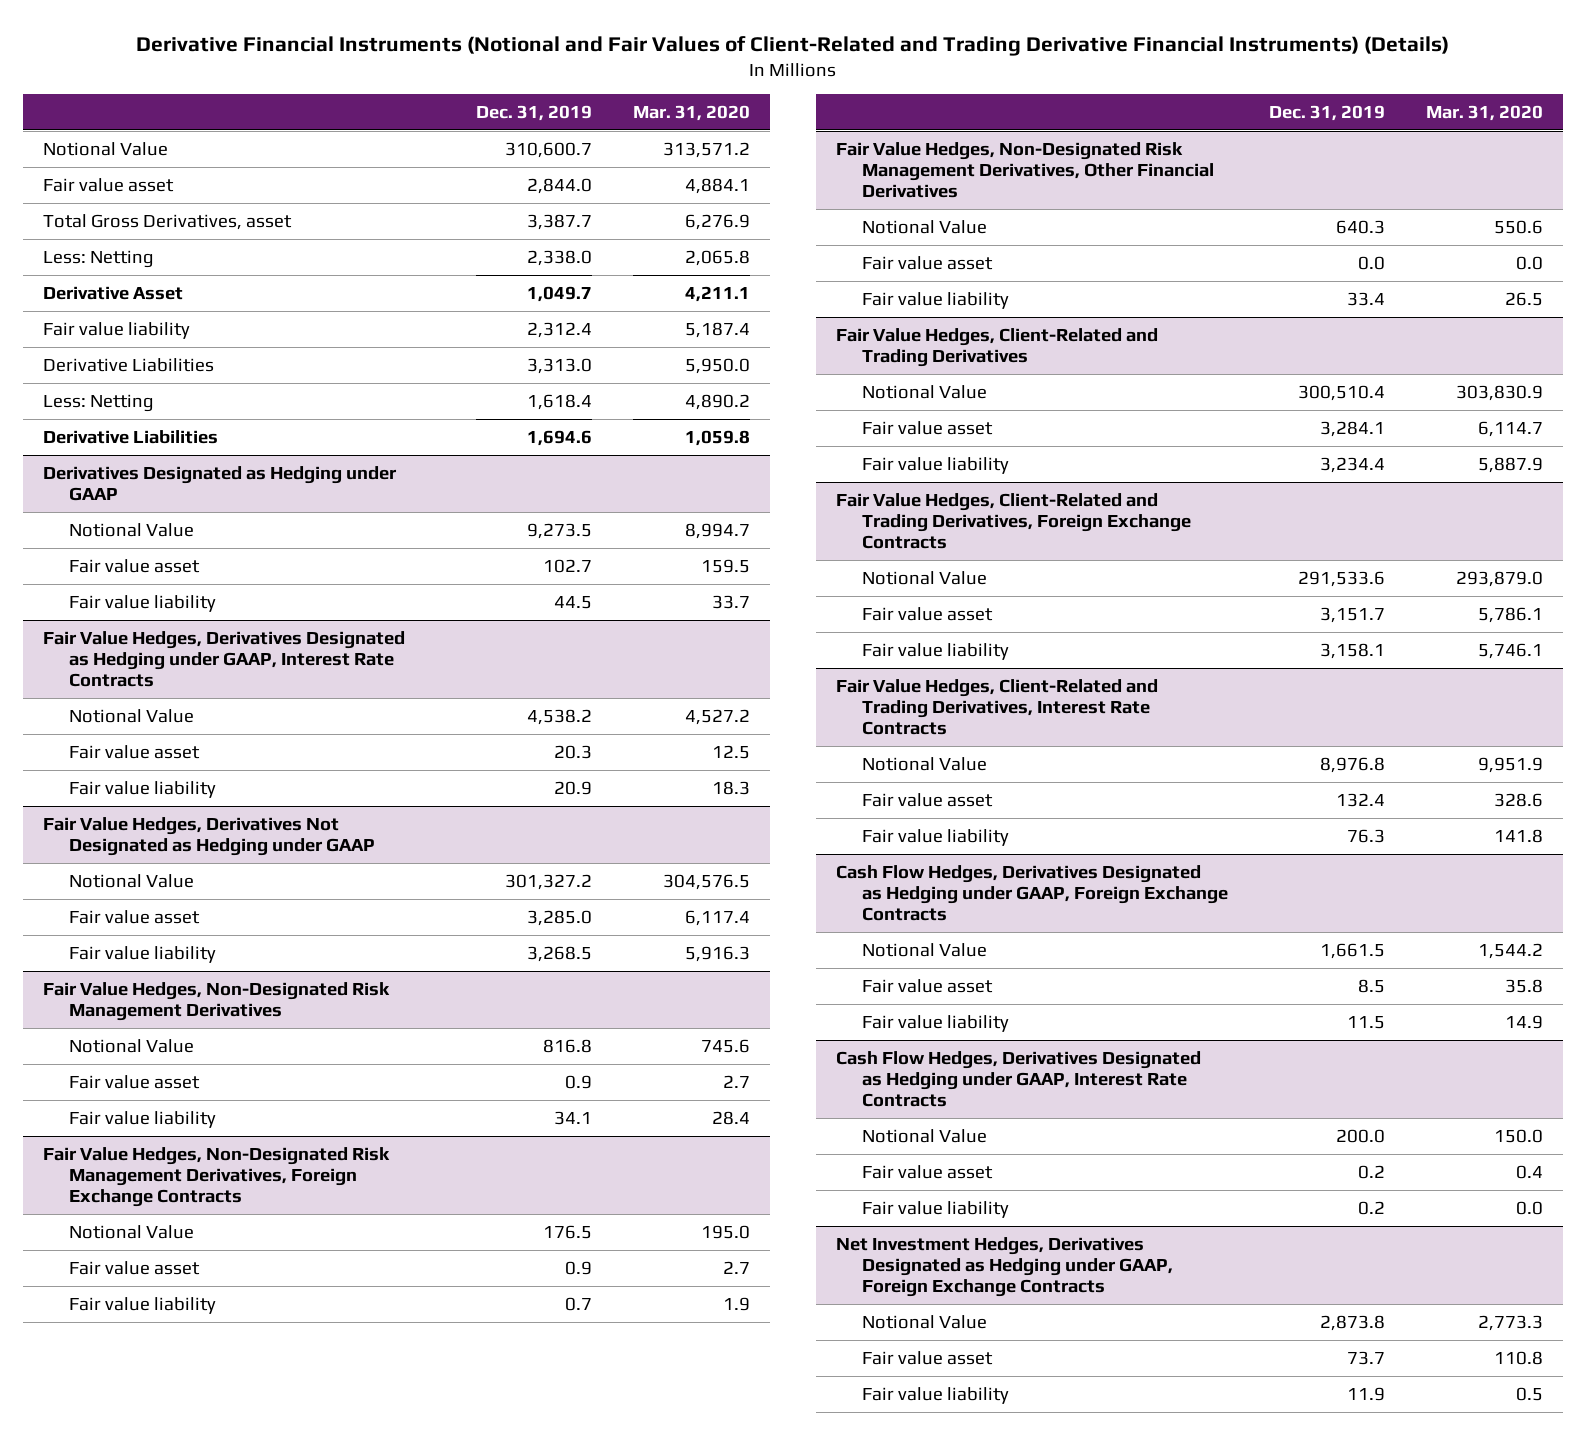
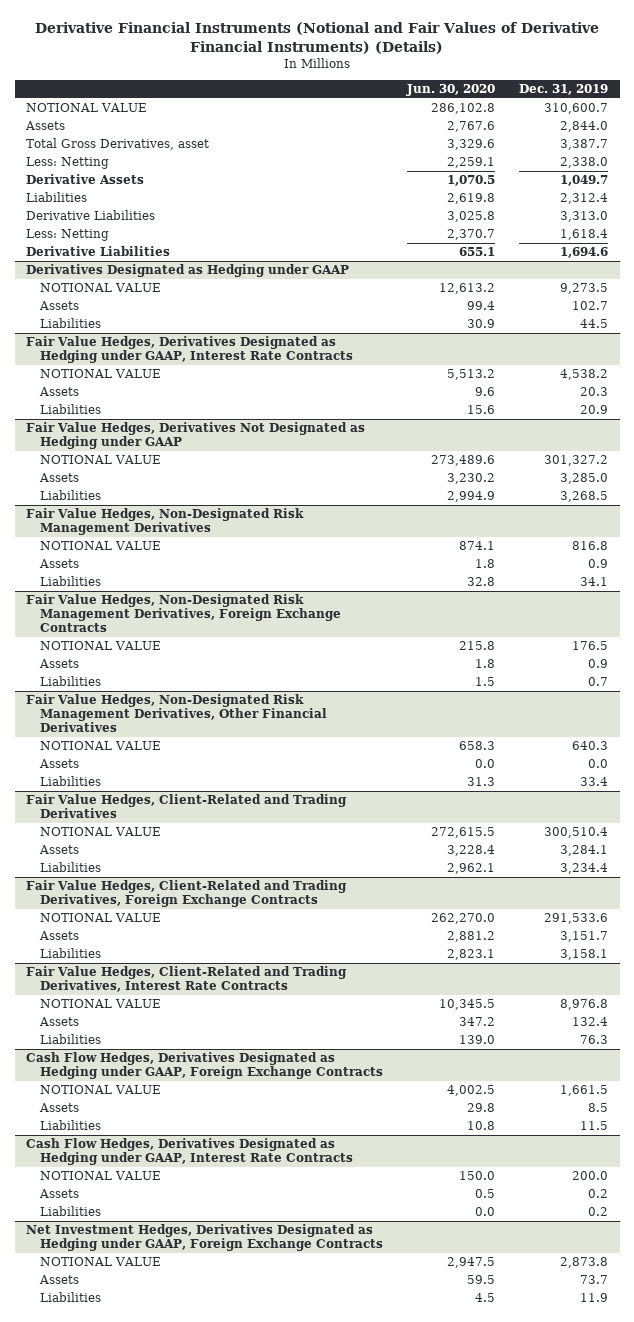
[135,36,1449,57] Derivative Financial Instruments (Notional and Fair Values of Client-Related and Trading Derivative Financial Instruments) (Details) -> [35,22,600,54] Derivative Financial Instruments (Notional and Fair Values of Derivative Financial Instruments) (Details)
[632,105,750,122] Mar. 31, 2020 -> none
none -> [406,84,496,97] Jun. 30, 2020
[42,141,168,156] Notional Value -> [26,103,148,113] NOTIONAL VALUE
[42,177,174,192] Fair value asset -> [25,121,66,131] Assets
[42,285,183,300] Derivative Asset -> [26,174,145,185] Derivative Assets
[42,321,190,339] Fair value liability -> [26,192,88,203] Liabilities
[68,522,194,537] Notional Value -> [40,283,162,293] NOTIONAL VALUE
[68,558,200,573] Fair value asset -> [39,301,80,311] Assets
[68,594,216,612] Fair value liability -> [40,318,102,329] Liabilities
[68,708,194,723] Notional Value -> [40,369,162,379] NOTIONAL VALUE
[68,744,200,759] Fair value asset -> [39,387,80,397] Assets
[68,780,216,798] Fair value liability -> [40,404,102,415] Liabilities
[68,873,194,888] Notional Value -> [40,455,162,465] NOTIONAL VALUE
[68,909,200,924] Fair value asset -> [39,473,80,483] Assets
[68,945,216,963] Fair value liability -> [40,490,102,501] Liabilities
[68,1038,194,1053] Notional Value -> [40,541,162,551] NOTIONAL VALUE
[68,1074,200,1089] Fair value asset -> [39,559,80,569] Assets
[68,1110,216,1128] Fair value liability -> [40,576,102,587] Liabilities
[68,1224,194,1239] Notional Value -> [40,641,162,651] NOTIONAL VALUE
[68,1260,200,1275] Fair value asset -> [39,659,80,669] Assets
[68,1296,216,1314] Fair value liability -> [40,676,102,687] Liabilities
[862,219,988,234] Notional Value -> [40,741,162,751] NOTIONAL VALUE
[862,255,994,270] Fair value asset -> [39,759,80,769] Assets
[862,291,1010,309] Fair value liability -> [40,776,102,787] Liabilities
[862,384,988,399] Notional Value -> [40,827,162,837] NOTIONAL VALUE
[862,420,994,435] Fair value asset -> [39,845,80,855] Assets
[862,456,1010,474] Fair value liability -> [40,862,102,873] Liabilities
[862,570,988,585] Notional Value -> [40,913,162,923] NOTIONAL VALUE
[862,606,994,621] Fair value asset -> [39,931,80,941] Assets
[862,642,1010,660] Fair value liability -> [40,948,102,959] Liabilities
[862,756,988,771] Notional Value -> [40,999,162,1009] NOTIONAL VALUE
[862,792,994,807] Fair value asset -> [39,1017,80,1027] Assets
[862,828,1010,846] Fair value liability -> [40,1034,102,1045] Liabilities
[862,942,988,957] Notional Value -> [40,1085,162,1095] NOTIONAL VALUE
[862,978,994,993] Fair value asset -> [39,1103,80,1113] Assets
[862,1014,1010,1032] Fair value liability -> [40,1120,102,1131] Liabilities
[862,1128,988,1143] Notional Value -> [40,1171,162,1181] NOTIONAL VALUE
[862,1164,994,1179] Fair value asset -> [39,1189,80,1199] Assets
[862,1200,1010,1218] Fair value liability -> [40,1206,102,1217] Liabilities
[862,1314,988,1329] Notional Value -> [40,1257,162,1267] NOTIONAL VALUE
[862,1350,994,1365] Fair value asset -> [39,1275,80,1285] Assets
[862,1386,1010,1404] Fair value liability -> [40,1292,102,1303] Liabilities

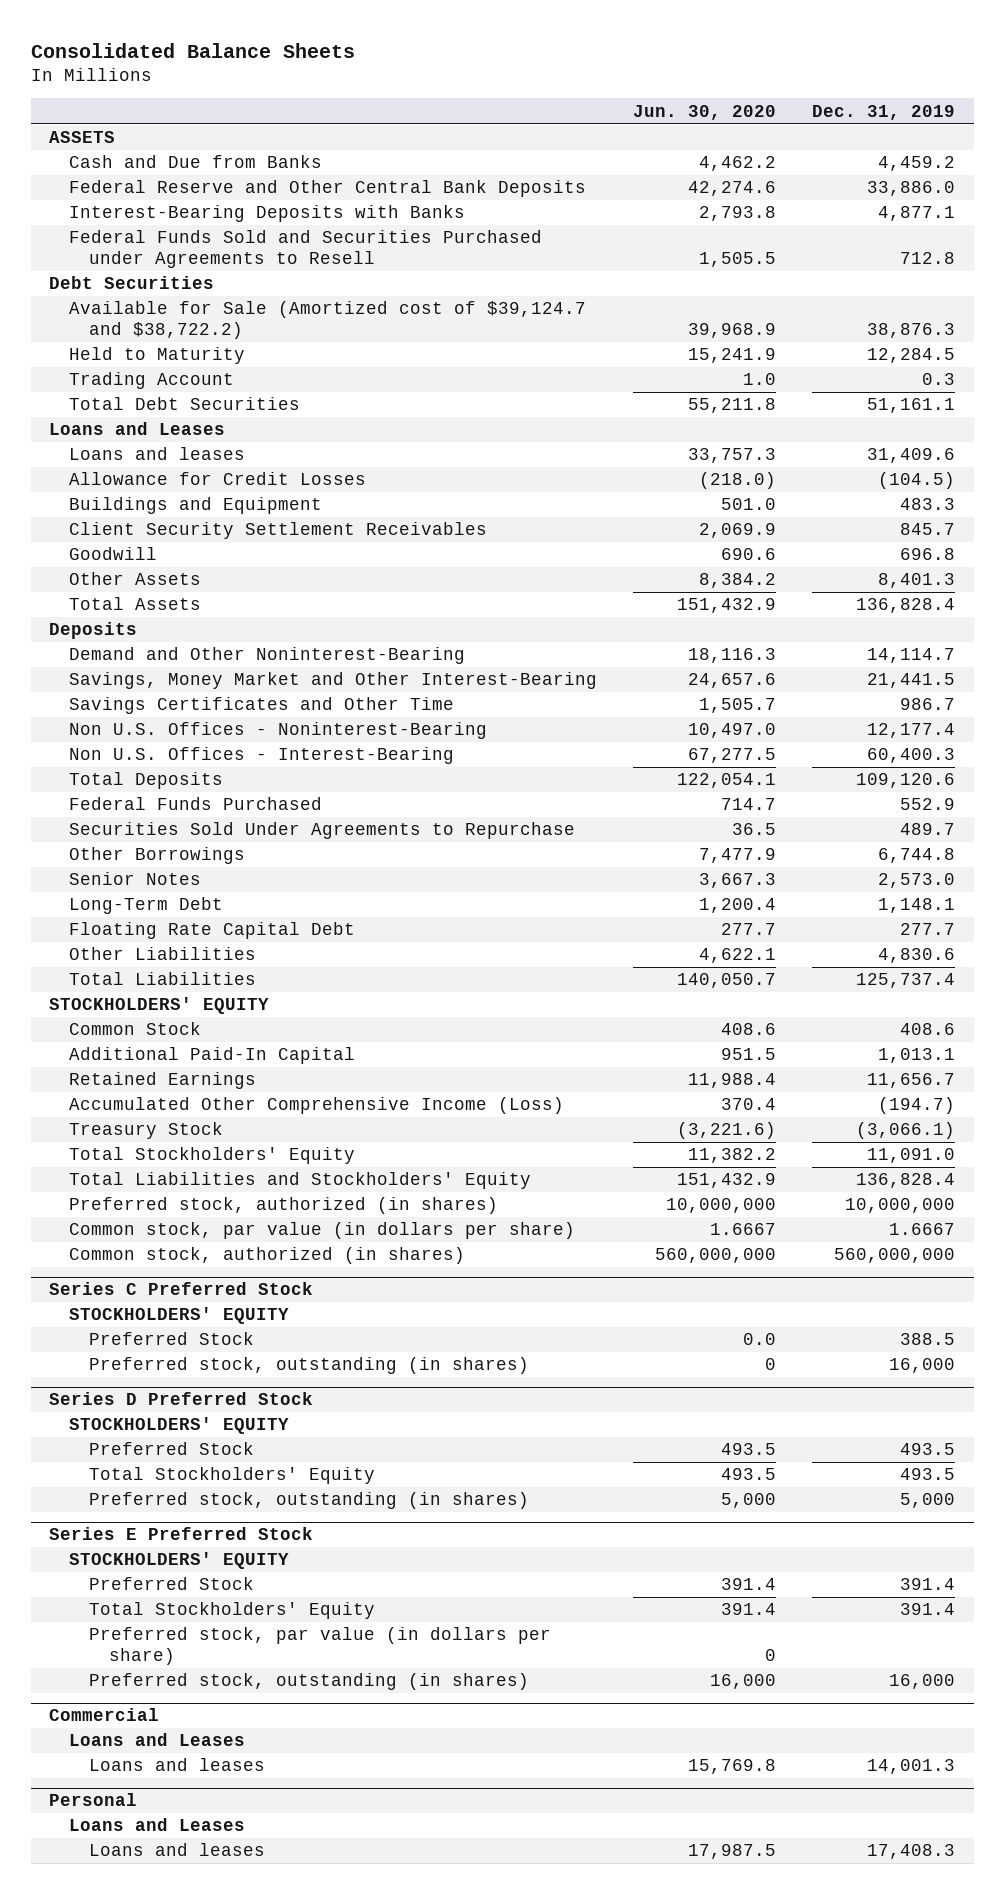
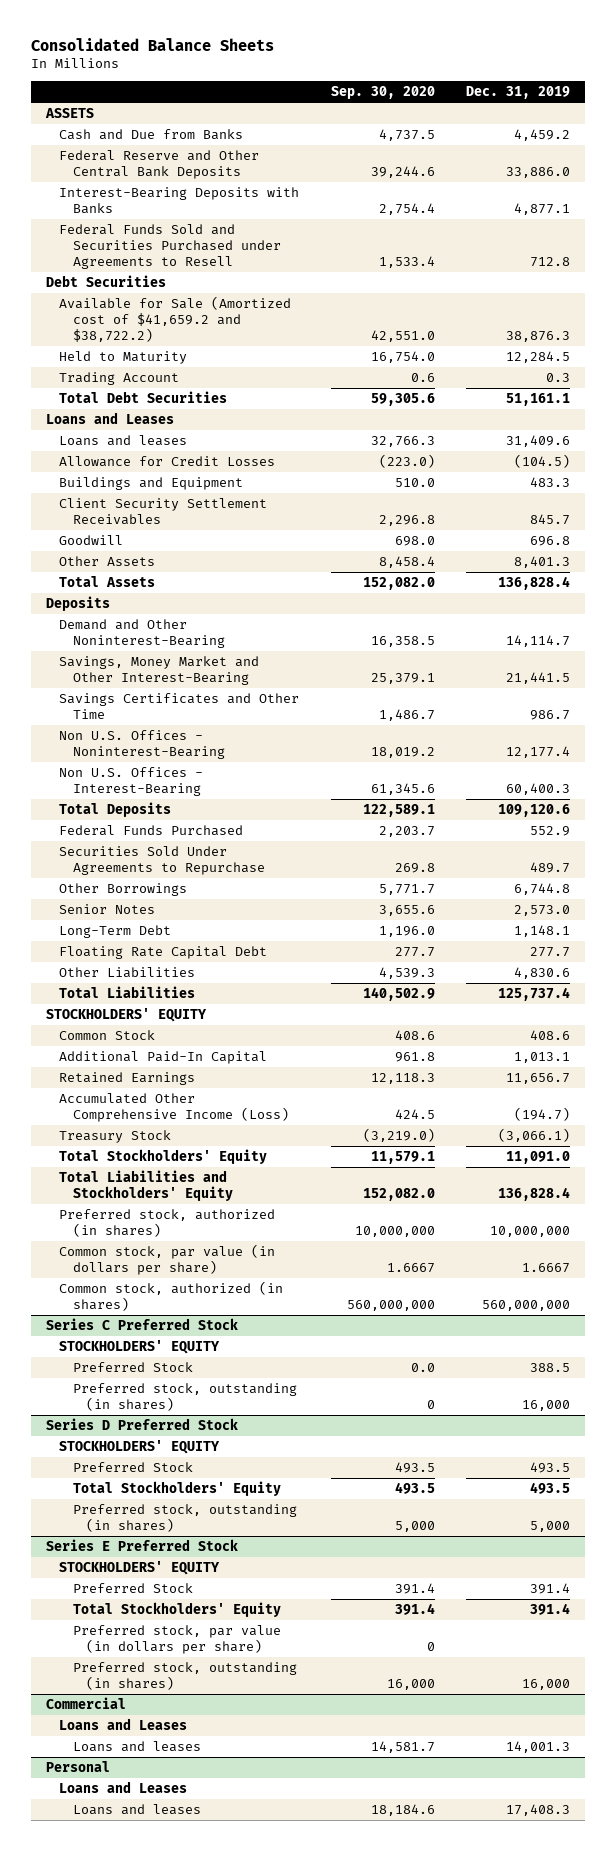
[633,104,777,120] Jun. 30, 2020 -> none
none -> [330,86,435,100] Sep. 30, 2020
[68,301,586,339] Available for Sale (Amortized cost of $39,124.7 and $38,722.2) -> [59,296,292,342] Available for Sale (Amortized cost of $41,659.2 and $38,722.2)

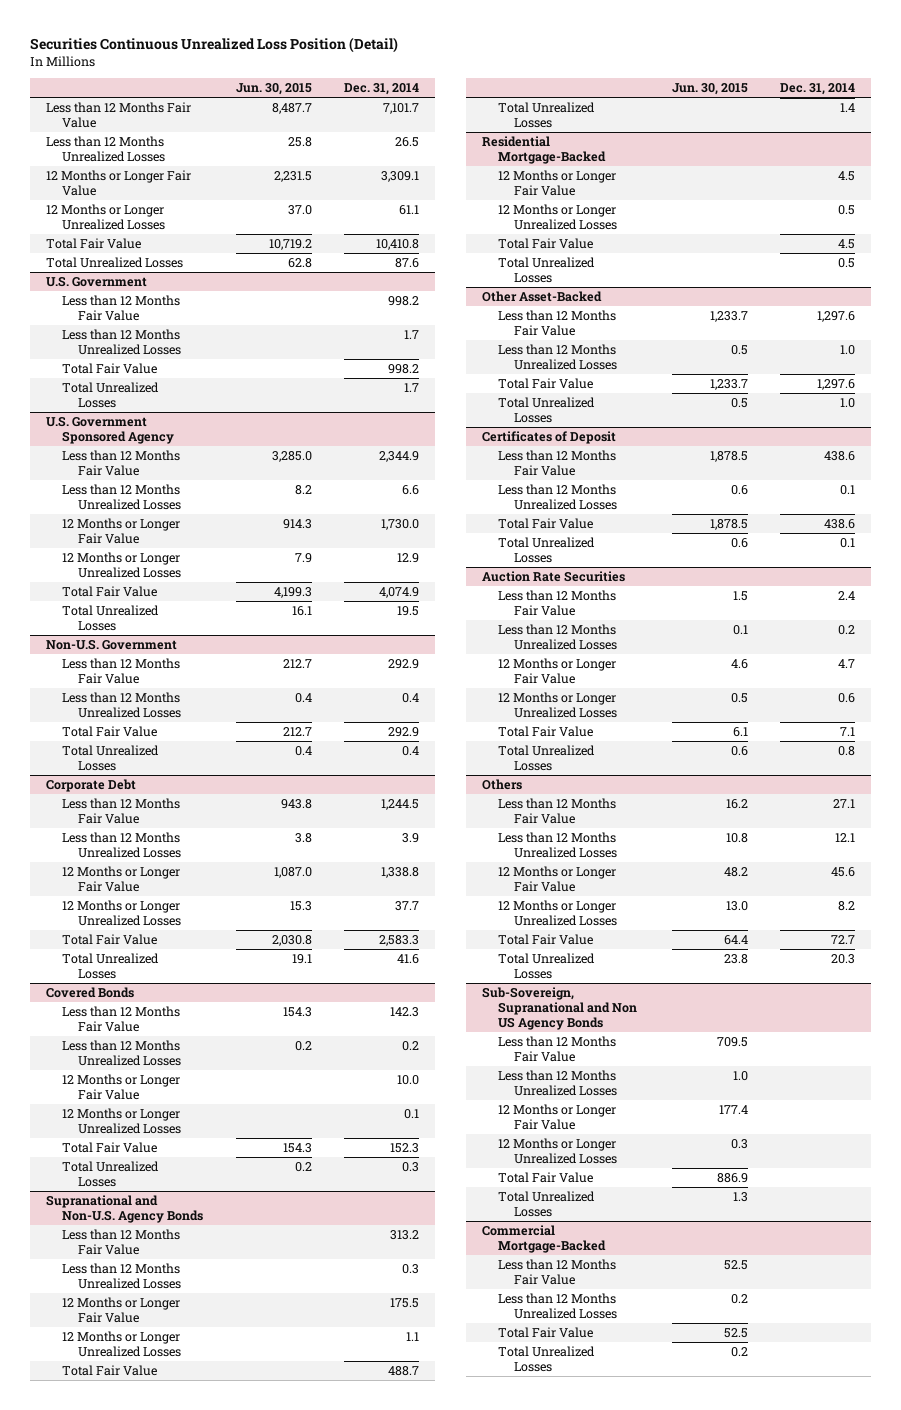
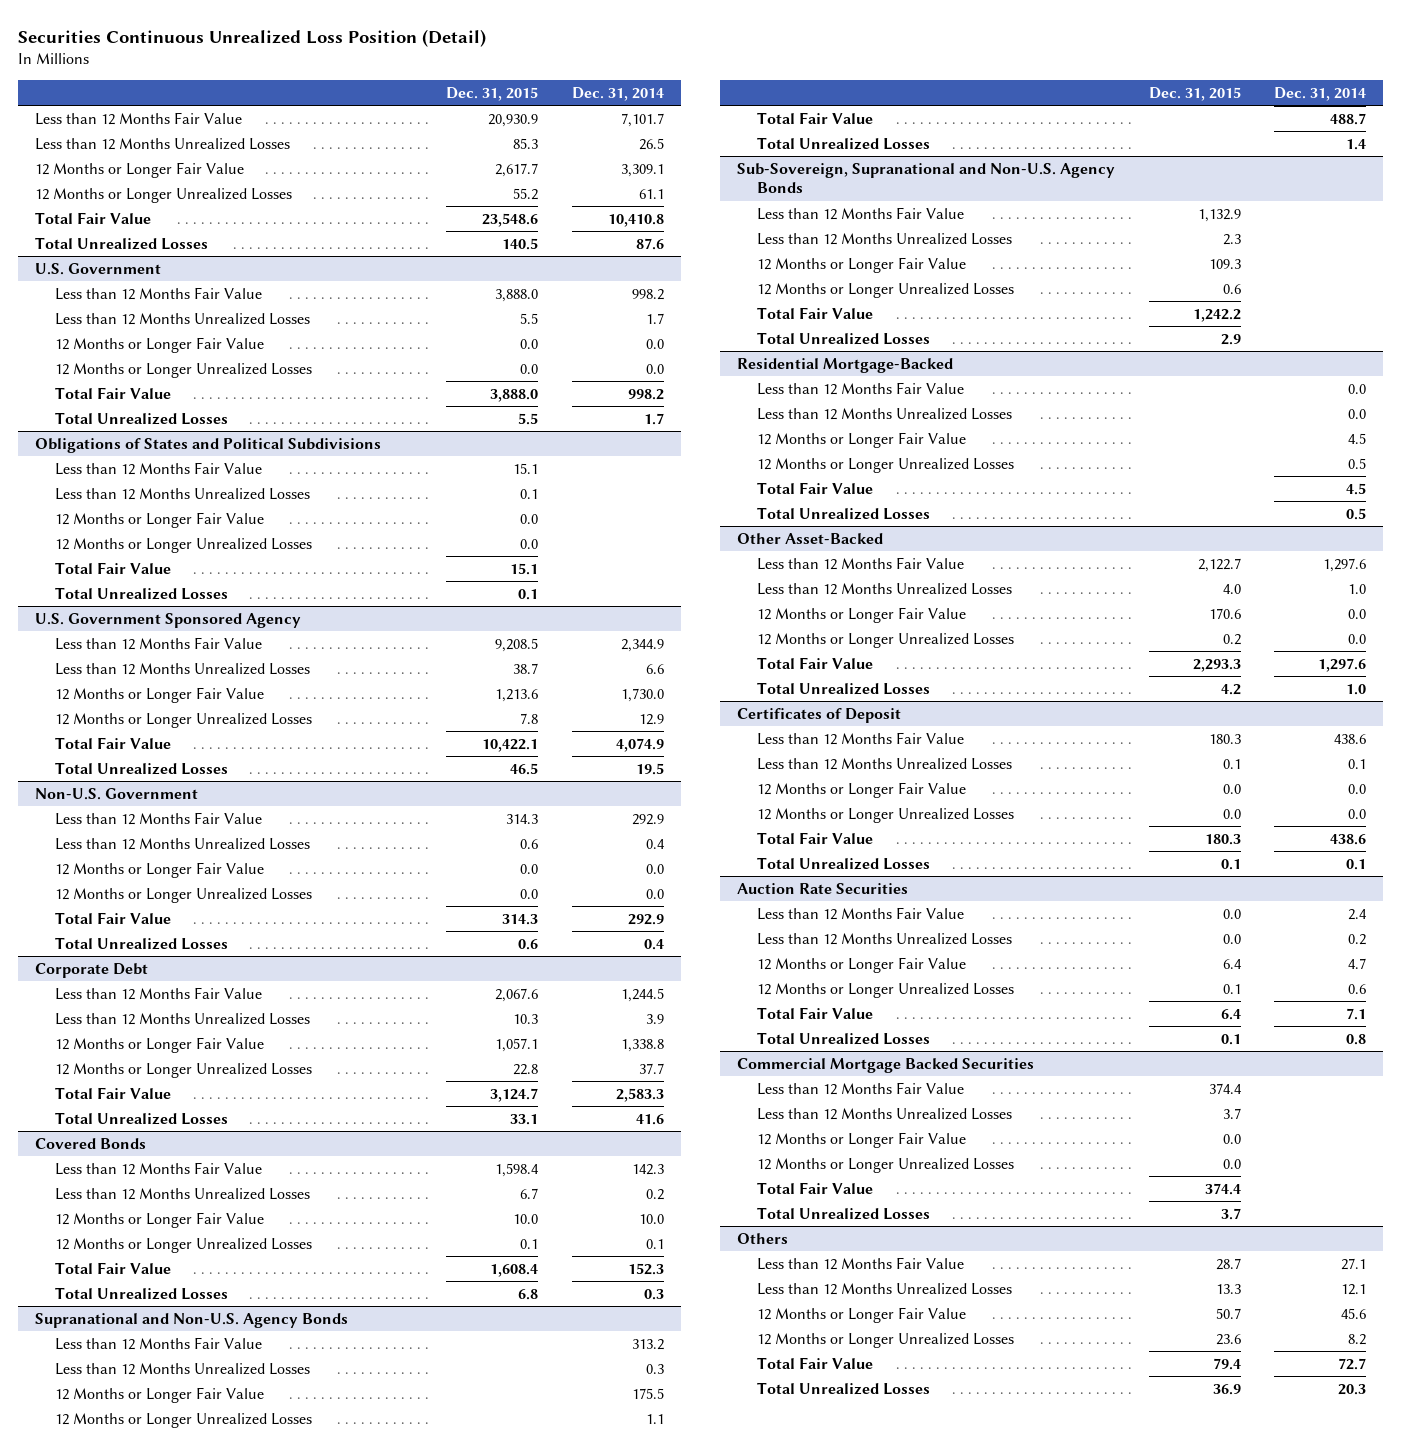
[235,83,312,96] Jun. 30, 2015 -> none
none -> [446,86,539,101] Dec. 31, 2015
none -> [55,336,265,353] 12 Months or Longer Fair Value
none -> [55,362,313,378] 12 Months or Longer Unrealized Losses
none -> [34,437,381,453] Obligations of States and Political Subdivisions
none -> [55,461,263,475] Less than 12 Months Fair Value
none -> [55,487,311,500] Less than 12 Months Unrealized Losses
none -> [55,511,265,528] 12 Months or Longer Fair Value
none -> [55,537,313,553] 12 Months or Longer Unrealized Losses
none -> [55,561,172,574] Total Fair Value
none -> [55,586,229,600] Total Unrealized Losses
none -> [55,861,265,878] 12 Months or Longer Fair Value
none -> [55,887,313,903] 12 Months or Longer Unrealized Losses
none -> [737,162,1116,194] Sub-Sovereign, Supranational and Non-U.S. Agency Bonds
none -> [757,206,965,220] Less than 12 Months Fair Value
none -> [757,232,1013,245] Less than 12 Months Unrealized Losses
none -> [757,256,967,273] 12 Months or Longer Fair Value
none -> [757,282,1015,298] 12 Months or Longer Unrealized Losses
none -> [757,306,874,319] Total Fair Value
none -> [757,331,931,345] Total Unrealized Losses
none -> [757,381,965,395] Less than 12 Months Fair Value
none -> [757,407,1013,420] Less than 12 Months Unrealized Losses
none -> [757,606,967,623] 12 Months or Longer Fair Value
none -> [757,632,1015,648] 12 Months or Longer Unrealized Losses
none -> [757,781,967,798] 12 Months or Longer Fair Value
none -> [757,807,1015,823] 12 Months or Longer Unrealized Losses
none -> [737,1057,1035,1073] Commercial Mortgage Backed Securities
none -> [757,1081,965,1095] Less than 12 Months Fair Value
none -> [757,1107,1013,1120] Less than 12 Months Unrealized Losses
none -> [757,1131,967,1148] 12 Months or Longer Fair Value
none -> [757,1157,1015,1173] 12 Months or Longer Unrealized Losses
none -> [757,1181,874,1194] Total Fair Value
none -> [757,1206,931,1220] Total Unrealized Losses
[482,987,638,1031] Sub-Sovereign, Supranational and Non US Agency Bonds -> none
[498,1036,617,1063] Less than 12 Months Fair Value -> none
[498,1070,618,1097] Less than 12 Months Unrealized Losses -> none
[498,1104,617,1131] 12 Months or Longer Fair Value -> none
[498,1138,618,1165] 12 Months or Longer Unrealized Losses -> none
[498,1172,594,1184] Total Fair Value -> none
[498,1191,596,1218] Total Unrealized Losses -> none
[482,1225,607,1254] Commercial Mortgage-Backed -> none
[498,1259,617,1286] Less than 12 Months Fair Value -> none
[498,1293,618,1320] Less than 12 Months Unrealized Losses -> none
[498,1327,594,1339] Total Fair Value -> none
[498,1346,596,1373] Total Unrealized Losses -> none

